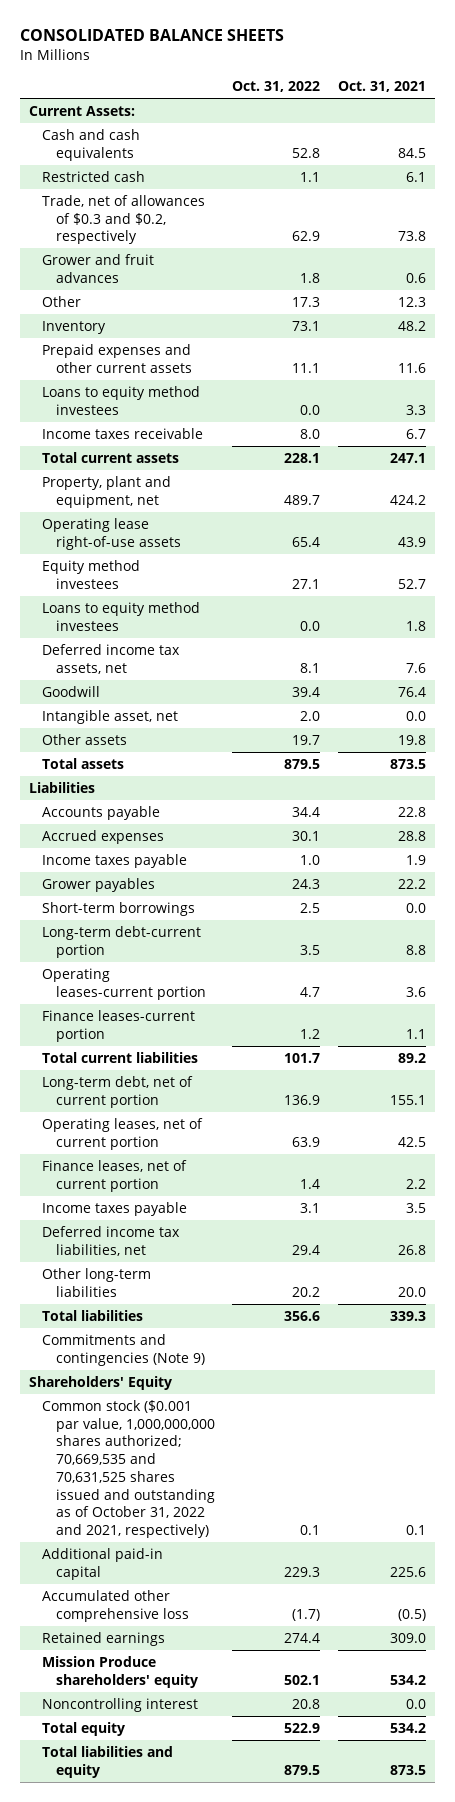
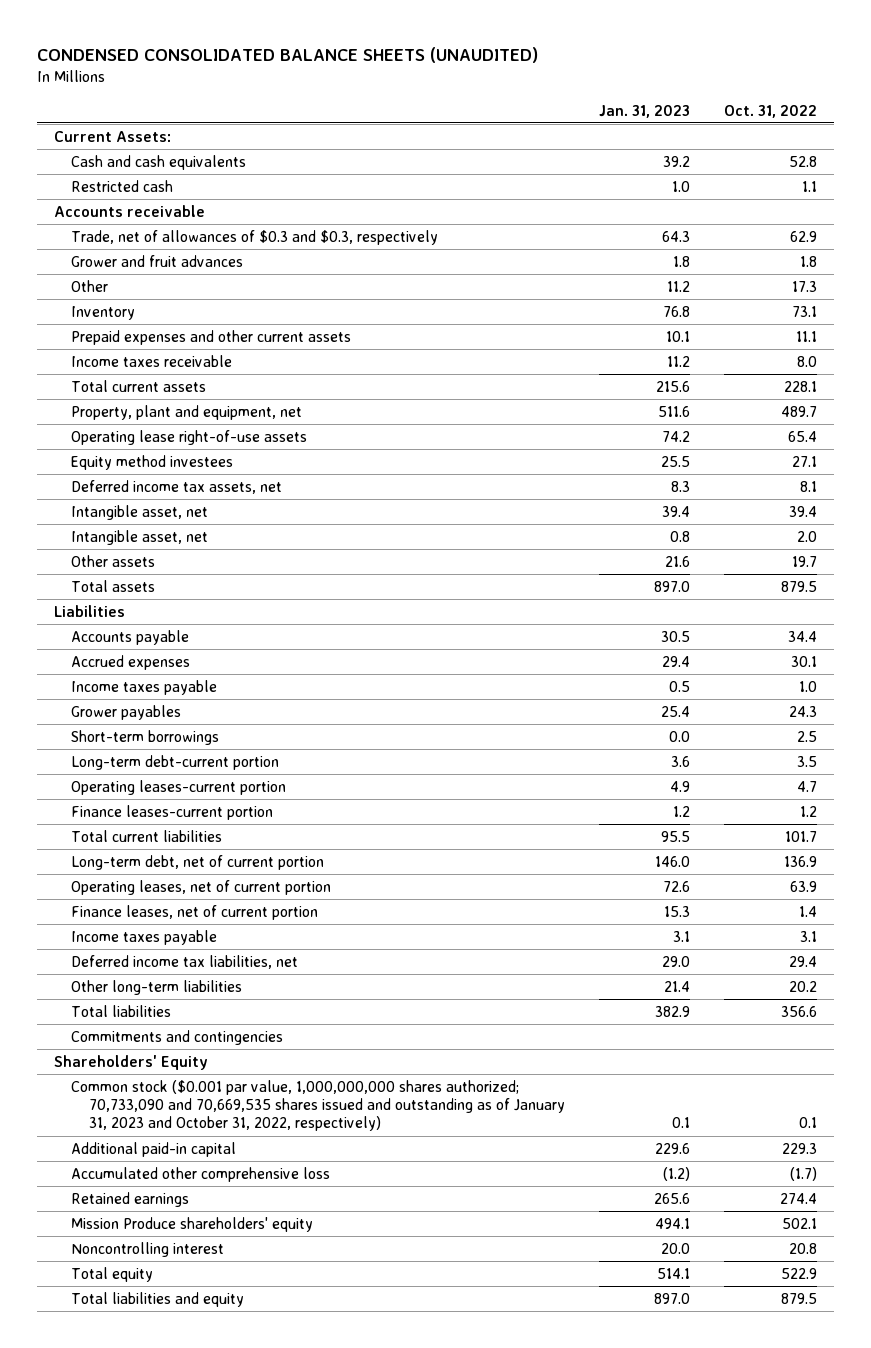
[19,29,284,42] CONSOLIDATED BALANCE SHEETS -> [36,47,538,64] CONDENSED CONSOLIDATED BALANCE SHEETS (UNAUDITED)
[338,81,427,93] Oct. 31, 2021 -> none
none -> [598,104,690,118] Jan. 31, 2023
none -> [54,204,206,217] Accounts receivable
[42,194,206,245] Trade, net of allowances of $0.3 and $0.2, respectively -> [71,229,439,245] Trade, net of allowances of $0.3 and $0.3, respectively
[42,385,201,415] Loans to equity method investees -> none
[42,601,201,631] Loans to equity method investees -> none
[42,685,101,697] Goodwill -> [71,504,209,520] Intangible asset, net
[42,1333,205,1366] Commitments and contingencies (Note 9) -> [71,1029,284,1045] Commitments and contingencies
[42,1399,215,1539] Common stock ($0.001 par value, 1,000,000,000 shares authorized; 70,669,535 and 70,631,525 shares issued and outstanding as of October 31, 2022 and 2021, respectively) -> [71,1079,565,1132] Common stock ($0.001 par value, 1,000,000,000 shares authorized; 70,733,090 and 70,669,535 shares issued and outstanding as of January 31, 2023 and October 31, 2022, respectively)

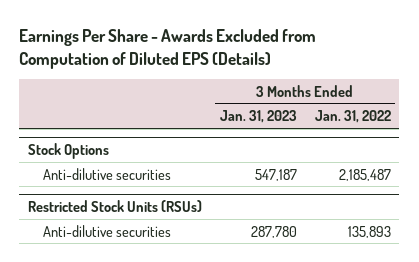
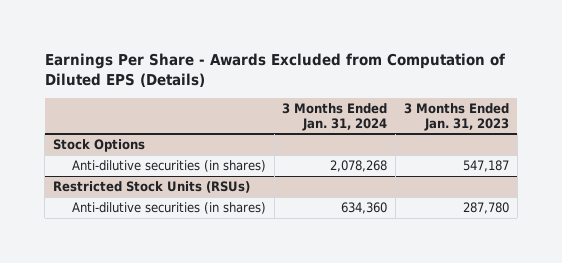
[314,110,391,124] Jan. 31, 2022 -> none
none -> [282,102,388,131] 3 Months Ended Jan. 31, 2024
[42,167,171,180] Anti-dilutive securities -> [71,160,266,173] Anti-dilutive securities (in shares)
[42,224,171,237] Anti-dilutive securities -> [71,202,266,215] Anti-dilutive securities (in shares)

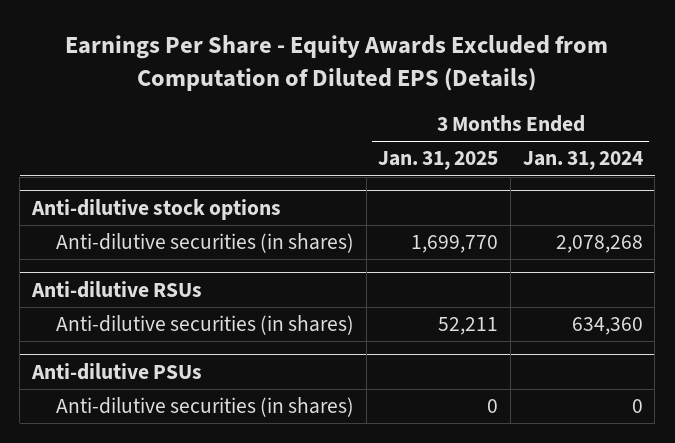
[44,52,505,87] Earnings Per Share - Awards Excluded from Computation of Diluted EPS (Details) -> [65,34,609,91] Earnings Per Share - Equity Awards Excluded from Computation of Diluted EPS (Details)
[403,102,509,131] 3 Months Ended Jan. 31, 2023 -> none
none -> [378,151,499,171] Jan. 31, 2025
[52,139,145,153] Stock Options -> [30,198,281,220] Anti-dilutive stock options
[52,181,250,194] Restricted Stock Units (RSUs) -> [30,280,202,298] Anti-dilutive RSUs
none -> [30,362,202,380] Anti-dilutive PSUs
none -> [56,397,355,418] Anti-dilutive securities (in shares)

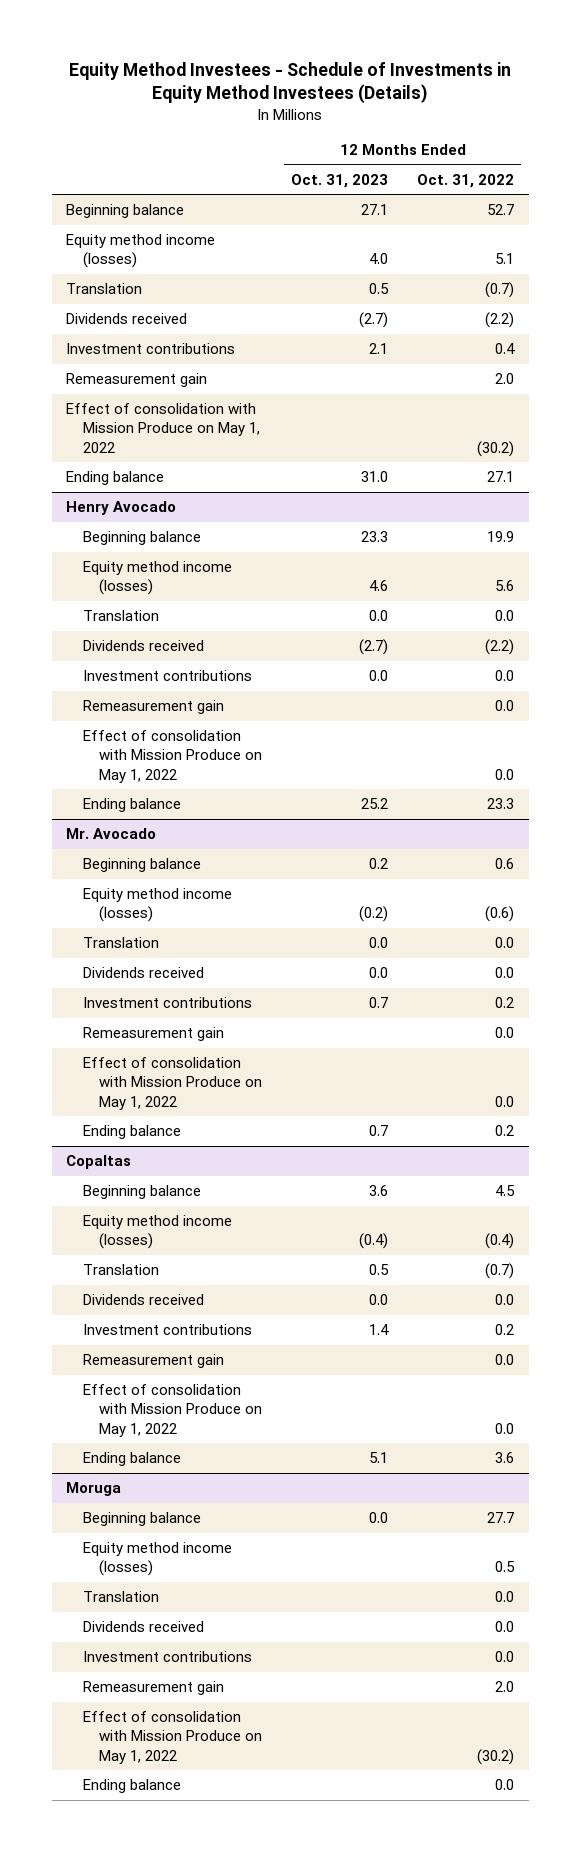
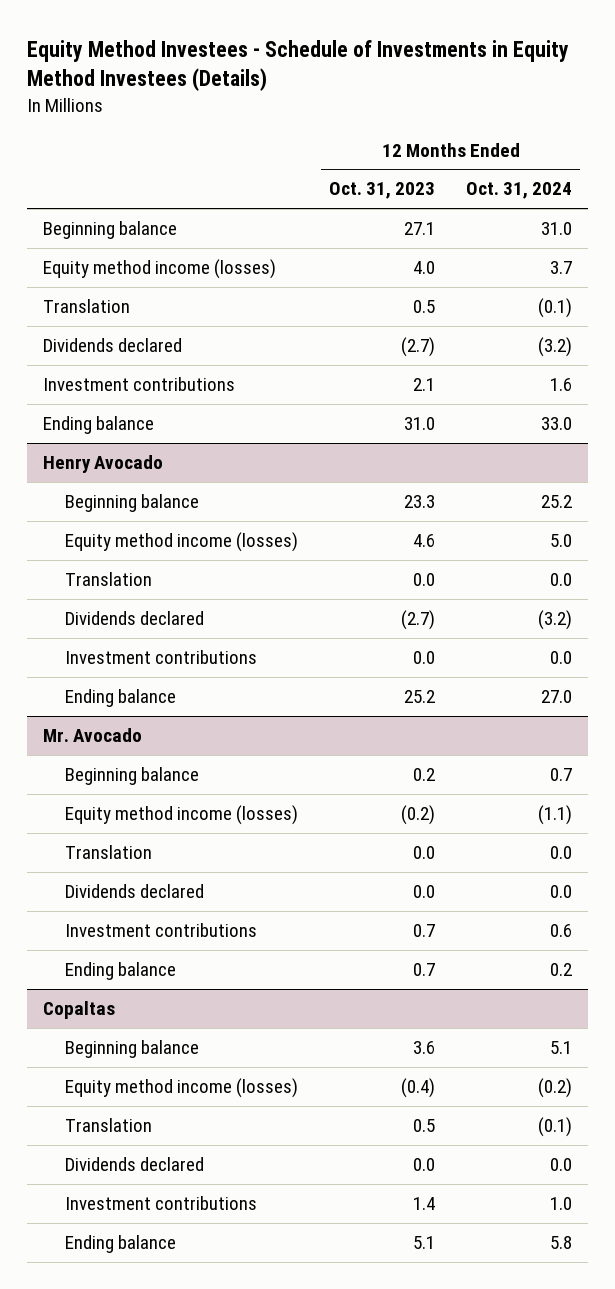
[417,174,515,189] Oct. 31, 2022 -> none
none -> [466,182,573,200] Oct. 31, 2024
[66,313,188,325] Dividends received -> [43,338,183,353] Dividends declared
[66,373,208,388] Remeasurement gain -> none
[66,403,260,453] Effect of consolidation with Mission Produce on May 1, 2022 -> none
[82,640,204,652] Dividends received -> [64,611,204,626] Dividends declared
[82,700,224,715] Remeasurement gain -> none
[82,730,263,783] Effect of consolidation with Mission Produce on May 1, 2022 -> none
[82,967,204,979] Dividends received -> [64,884,204,899] Dividends declared
[82,1027,224,1042] Remeasurement gain -> none
[82,1057,263,1110] Effect of consolidation with Mission Produce on May 1, 2022 -> none
[82,1294,204,1306] Dividends received -> [64,1157,204,1172] Dividends declared
[82,1354,224,1369] Remeasurement gain -> none
[82,1384,263,1437] Effect of consolidation with Mission Produce on May 1, 2022 -> none
[66,1482,122,1497] Moruga -> none
[82,1512,201,1527] Beginning balance -> none
[82,1542,232,1577] Equity method income (losses) -> none
[82,1591,159,1603] Translation -> none
[82,1621,204,1633] Dividends received -> none
[82,1651,252,1663] Investment contributions -> none
[82,1681,224,1696] Remeasurement gain -> none
[82,1711,263,1764] Effect of consolidation with Mission Produce on May 1, 2022 -> none
[82,1779,181,1794] Ending balance -> none

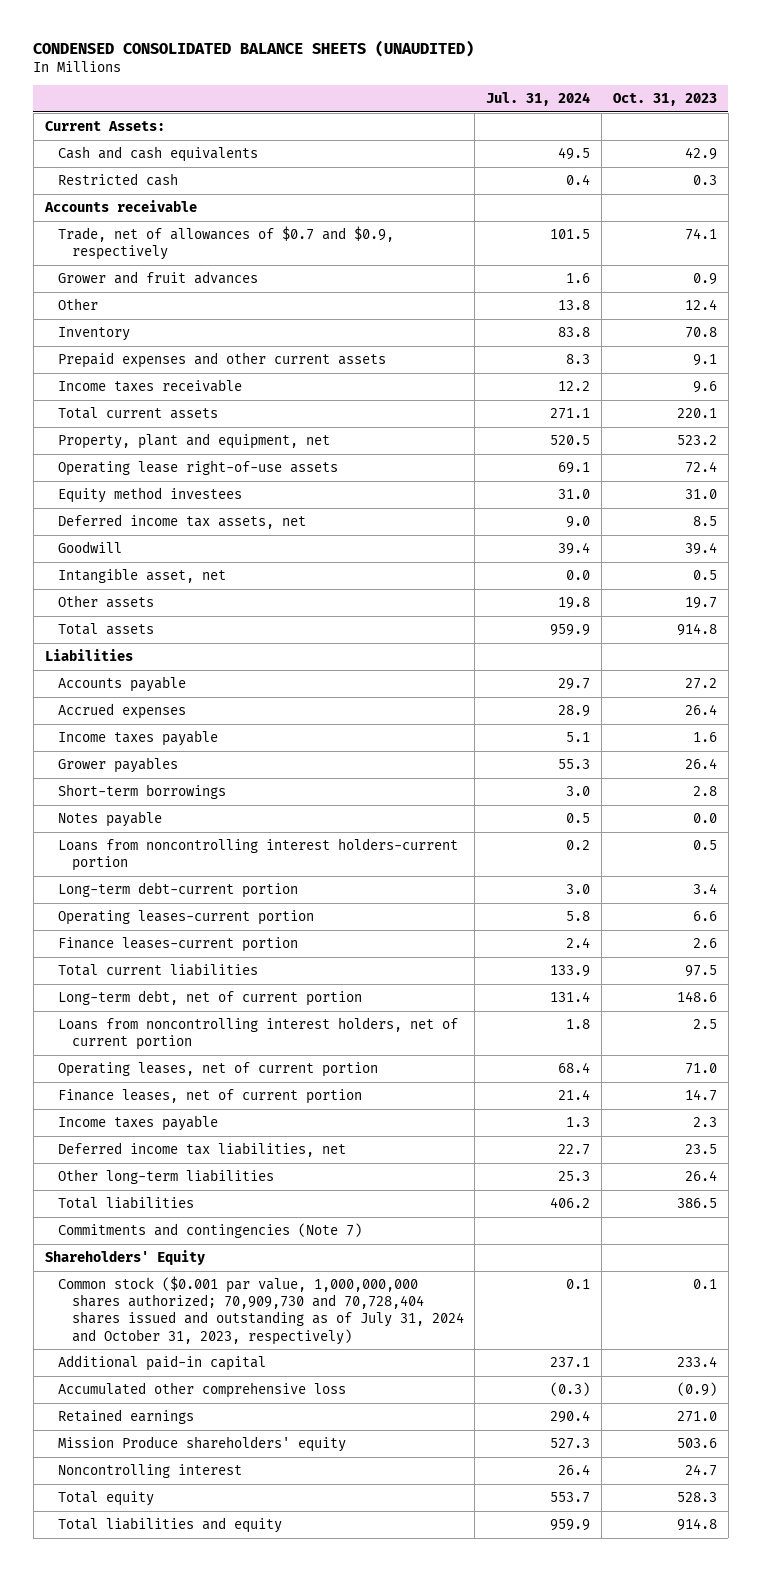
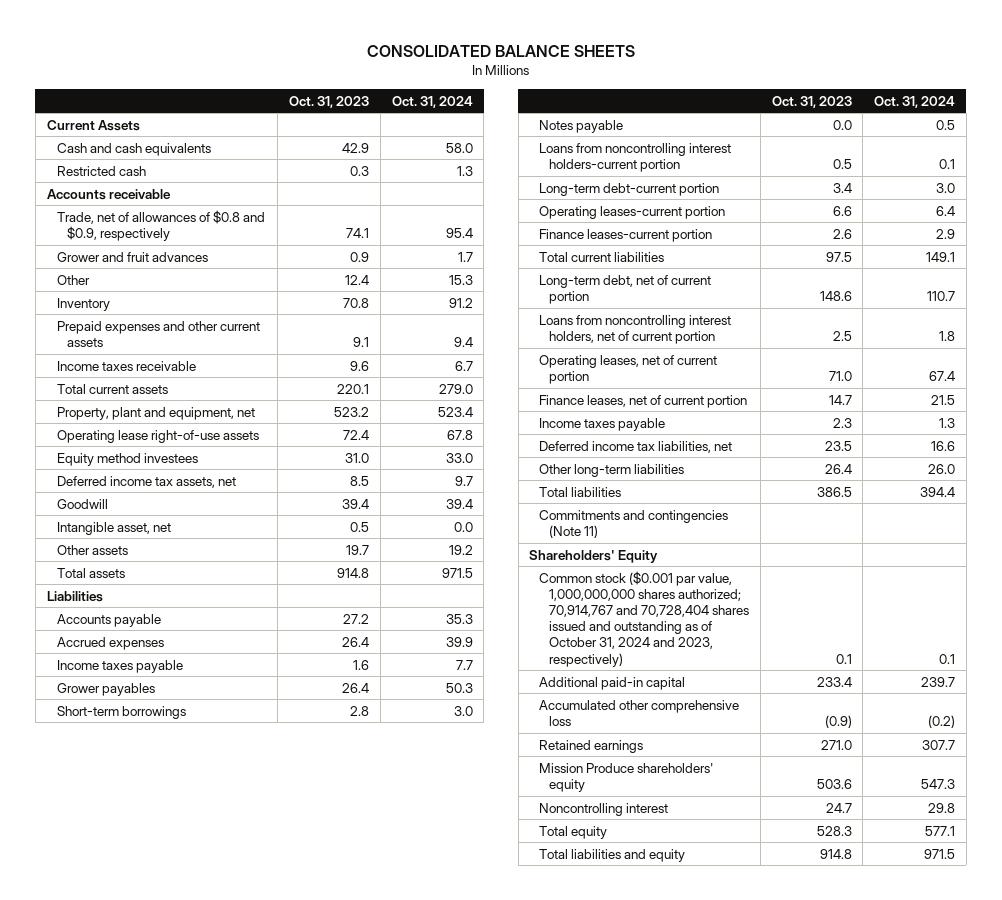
[33,39,475,57] CONDENSED CONSOLIDATED BALANCE SHEETS (UNAUDITED) -> [366,44,635,57] CONSOLIDATED BALANCE SHEETS
[486,92,591,107] Jul. 31, 2024 -> none
none -> [391,95,473,108] Oct. 31, 2024
[44,121,165,132] Current Assets: -> [46,119,140,131] Current Assets
[58,226,395,261] Trade, net of allowances of $0.7 and $0.9, respectively -> [56,209,265,241] Trade, net of allowances of $0.8 and $0.9, respectively
[58,1223,363,1239] Commitments and contingencies (Note 7) -> [539,509,729,538] Commitments and contingencies (Note 11)
[58,1276,464,1345] Common stock ($0.001 par value, 1,000,000,000 shares authorized; 70,909,730 and 70,728,404 shares issued and outstanding as of July 31, 2024 and October 31, 2023, respectively) -> [539,570,750,667] Common stock ($0.001 par value, 1,000,000,000 shares authorized; 70,914,767 and 70,728,404 shares issued and outstanding as of October 31, 2024 and 2023, respectively)

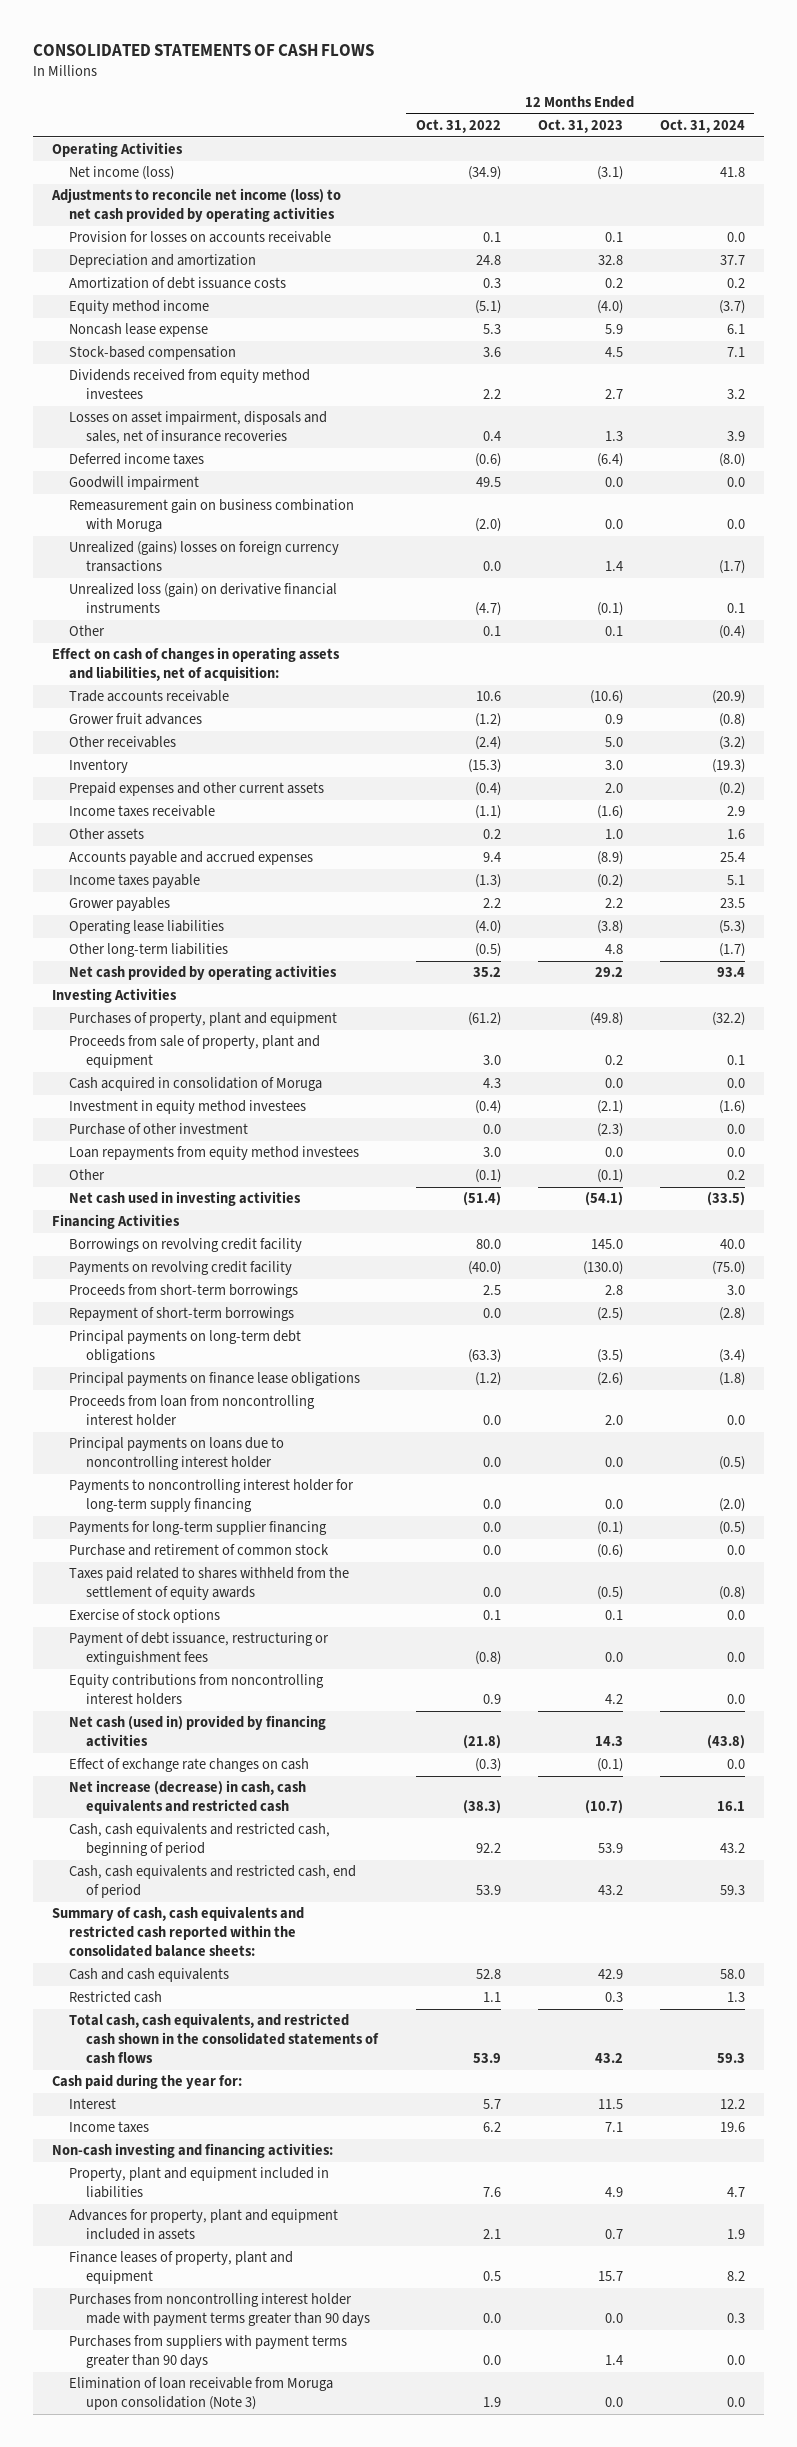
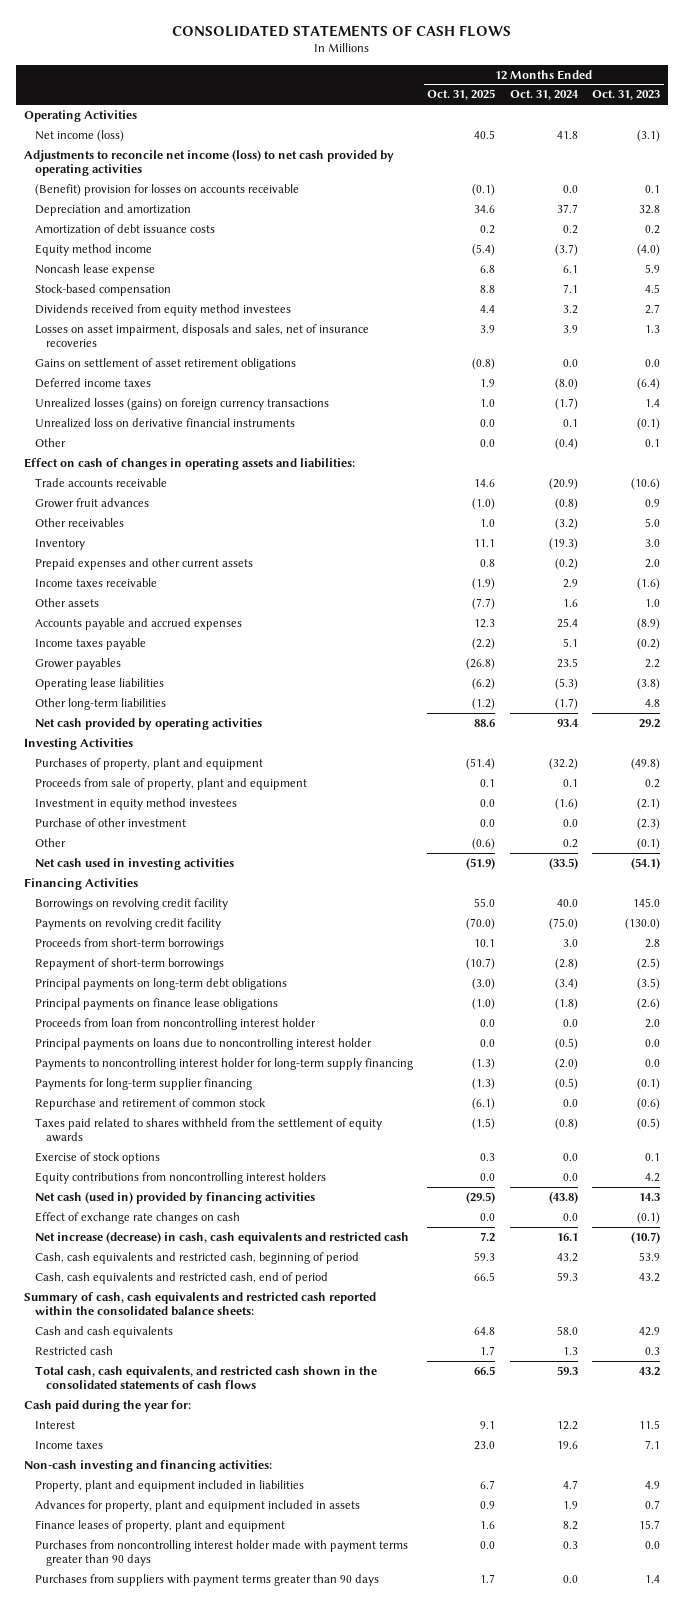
[415,118,501,133] Oct. 31, 2022 -> none
none -> [427,89,496,101] Oct. 31, 2025
[69,231,332,244] Provision for losses on accounts receivable -> [34,183,299,196] (Benefit) provision for losses on accounts receivable
none -> [34,357,296,370] Gains on settlement of asset retirement obligations
[69,476,200,491] Goodwill impairment -> none
[69,499,355,533] Remeasurement gain on business combination with Moruga -> none
[69,541,340,573] Unrealized (gains) losses on foreign currency transactions -> [34,397,329,410] Unrealized losses (gains) on foreign currency transactions
[69,583,338,614] Unrealized loss (gain) on derivative financial instruments -> [34,417,295,428] Unrealized loss on derivative financial instruments
[51,647,340,682] Effect on cash of changes in operating assets and liabilities, net of acquisition: -> [23,457,355,470] Effect on cash of changes in operating assets and liabilities:
[69,1077,323,1092] Cash acquired in consolidation of Moruga -> none
[69,1146,360,1161] Loan repayments from equity method investees -> none
[69,1544,330,1557] Purchase and retirement of common stock -> [34,1097,266,1110] Repurchase and retirement of common stock
[69,1632,330,1666] Payment of debt issuance, restructuring or extinguishment fees -> none
[69,2377,334,2411] Elimination of loan receivable from Moruga upon consolidation (Note 3) -> none

